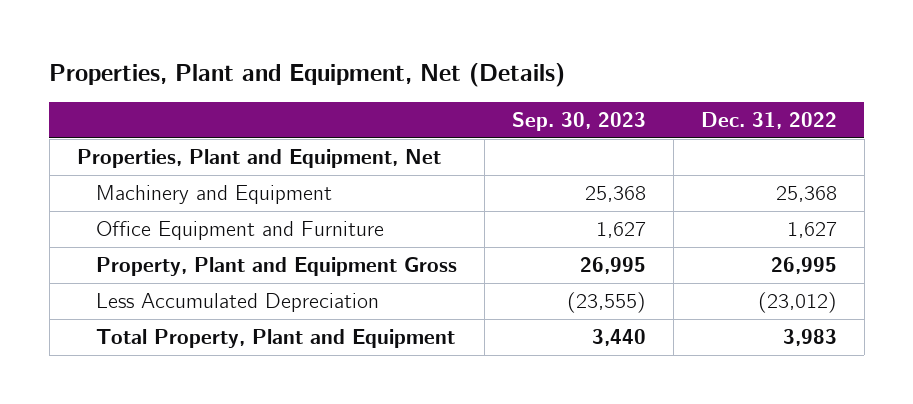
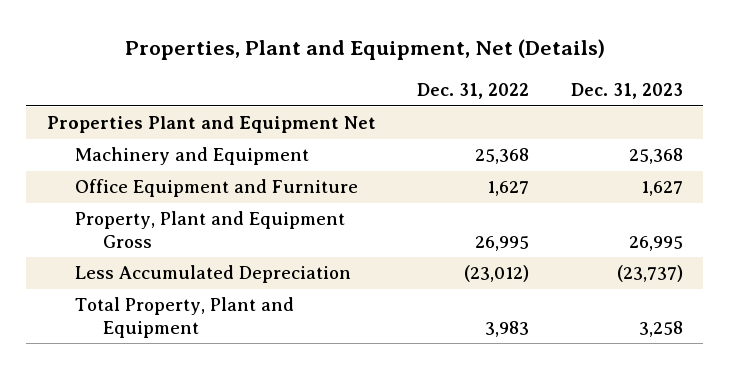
[511,112,646,132] Sep. 30, 2023 -> none
none -> [570,82,683,99] Dec. 31, 2023
[76,149,441,169] Properties, Plant and Equipment, Net -> [46,116,376,134] Properties Plant and Equipment Net

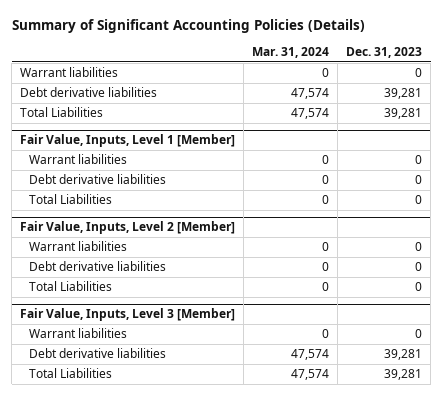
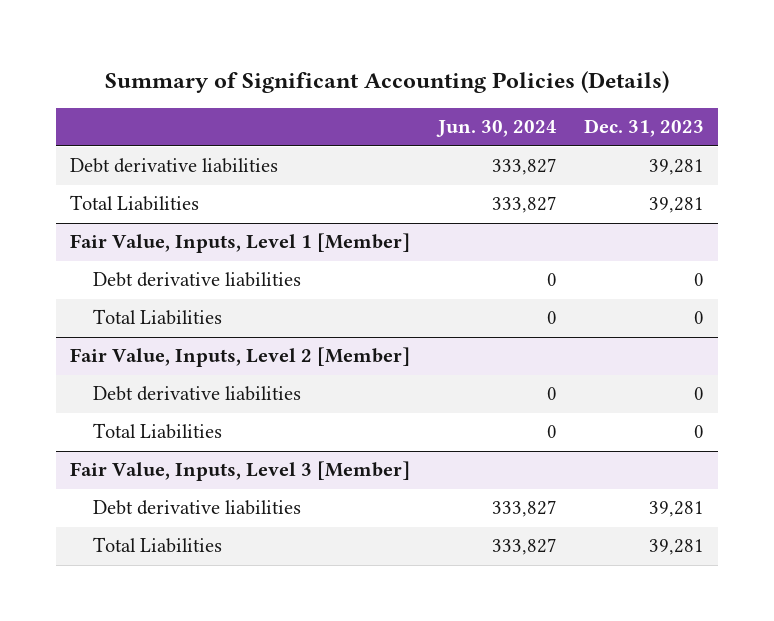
[252,47,330,59] Mar. 31, 2024 -> none
none -> [435,120,557,138] Jun. 30, 2024
[20,67,119,78] Warrant liabilities -> none
[29,154,128,165] Warrant liabilities -> none
[29,241,128,252] Warrant liabilities -> none
[29,328,128,339] Warrant liabilities -> none

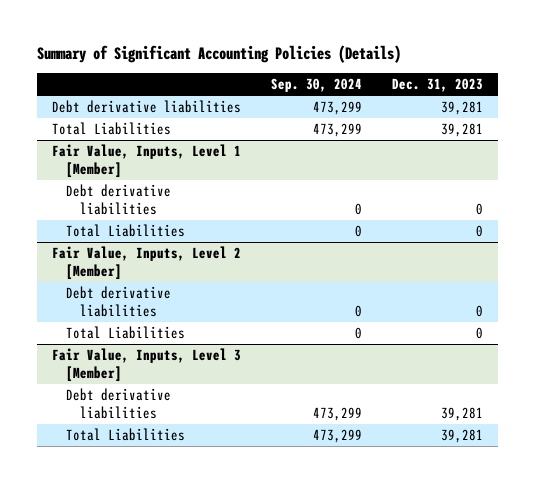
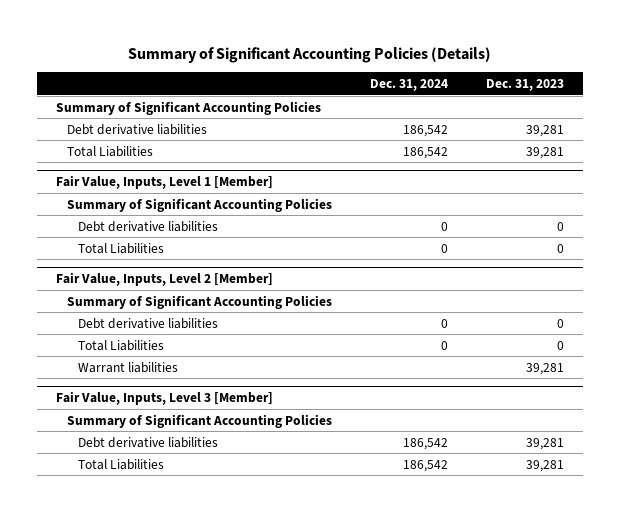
[270,78,362,93] Sep. 30, 2024 -> none
none -> [370,79,449,92] Dec. 31, 2024
none -> [56,100,322,115] Summary of Significant Accounting Policies
none -> [67,197,333,212] Summary of Significant Accounting Policies
none -> [67,294,333,309] Summary of Significant Accounting Policies
none -> [78,361,179,373] Warrant liabilities
none -> [67,413,333,428] Summary of Significant Accounting Policies

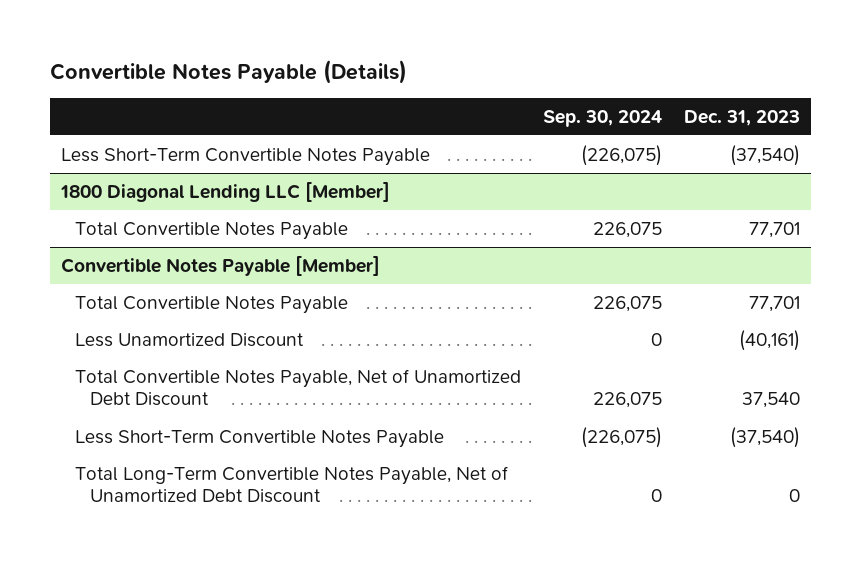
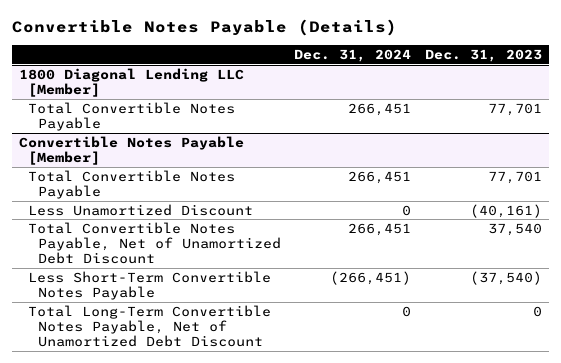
[542,109,662,127] Sep. 30, 2024 -> none
none -> [294,49,412,63] Dec. 31, 2024
[60,147,430,166] Less Short-Term Convertible Notes Payable -> none

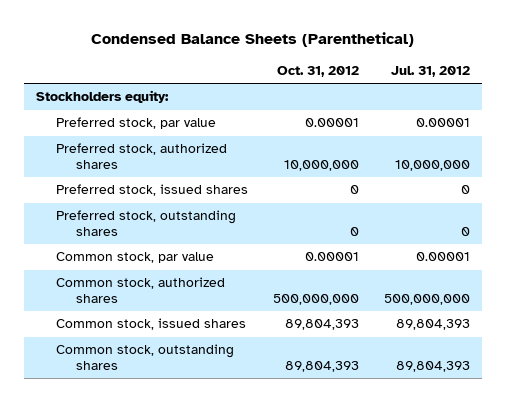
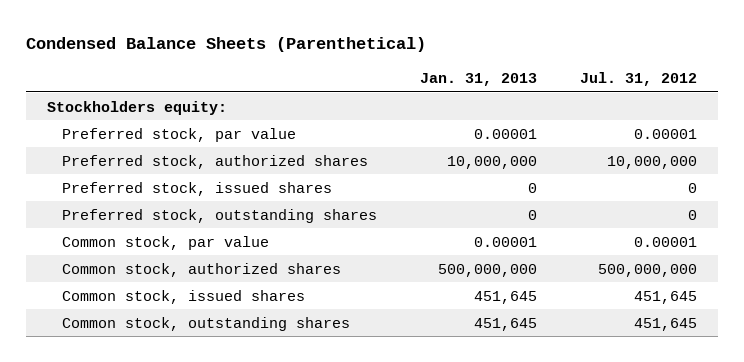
[276,65,359,77] Oct. 31, 2012 -> none
none -> [419,72,537,86] Jan. 31, 2013
[395,319,470,331] 89,804,393 -> [633,290,697,304] 451,645
[395,360,470,372] 89,804,393 -> [633,317,697,331] 451,645

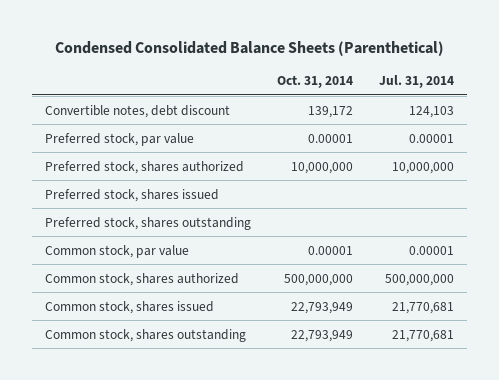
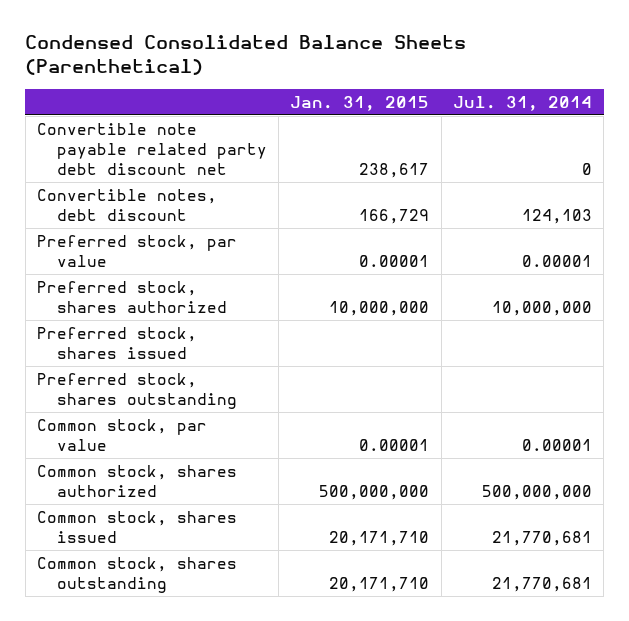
[277,75,354,89] Oct. 31, 2014 -> none
none -> [290,95,430,111] Jan. 31, 2015
none -> [36,122,267,175] Convertible note payable related party debt discount net

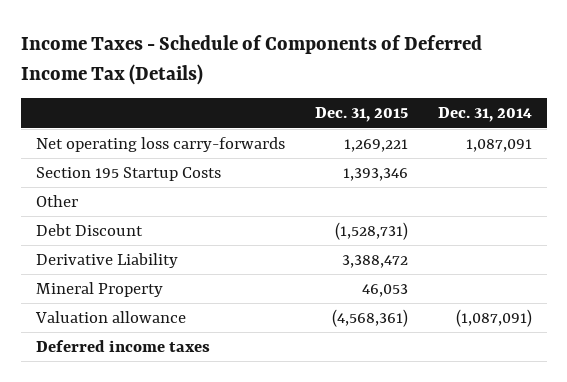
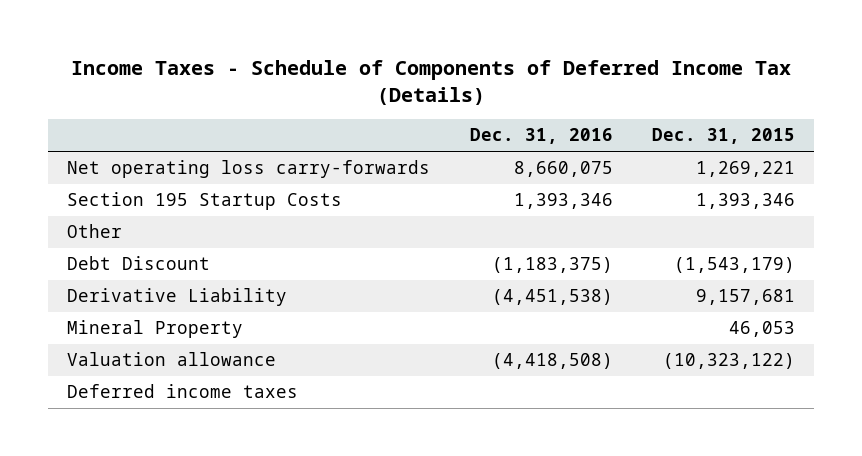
[437,107,532,123] Dec. 31, 2014 -> none
none -> [469,128,613,145] Dec. 31, 2016
[334,222,408,241] (1,528,731) -> [673,257,795,274] (1,543,179)
[341,255,408,269] 3,388,472 -> [695,289,795,306] 9,157,681
[331,309,408,328] (4,568,361) -> [662,353,795,370] (10,323,122)

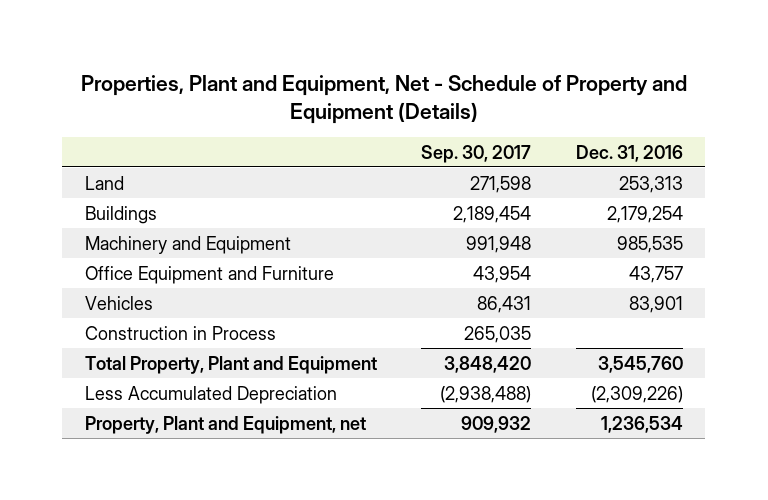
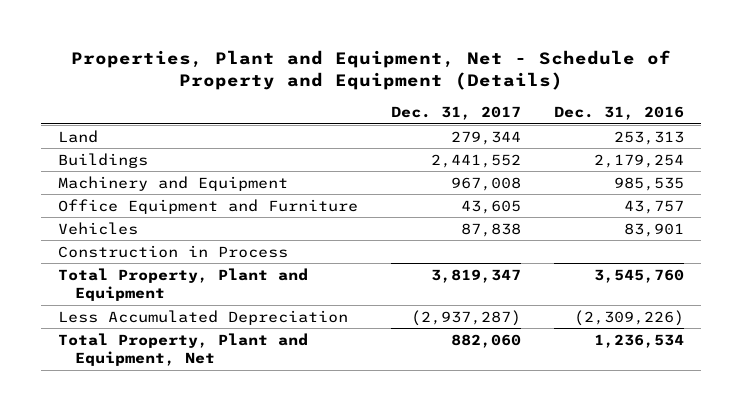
[421,144,532,163] Sep. 30, 2017 -> none
none -> [390,105,521,120] Dec. 31, 2017
[84,415,366,434] Property, Plant and Equipment, net -> [57,332,308,366] Total Property, Plant and Equipment, Net

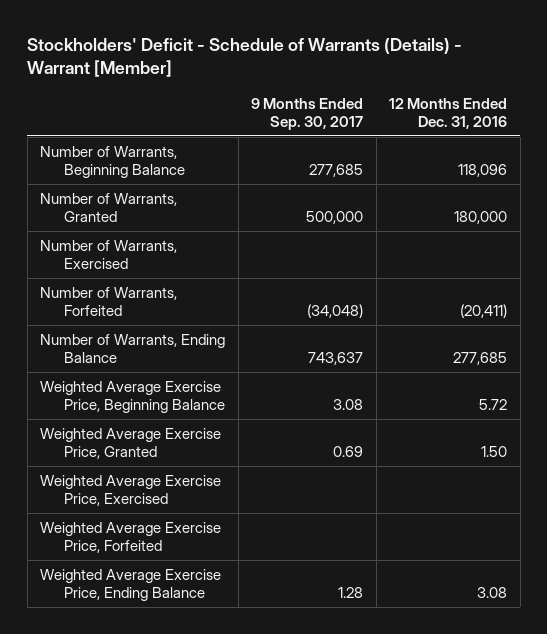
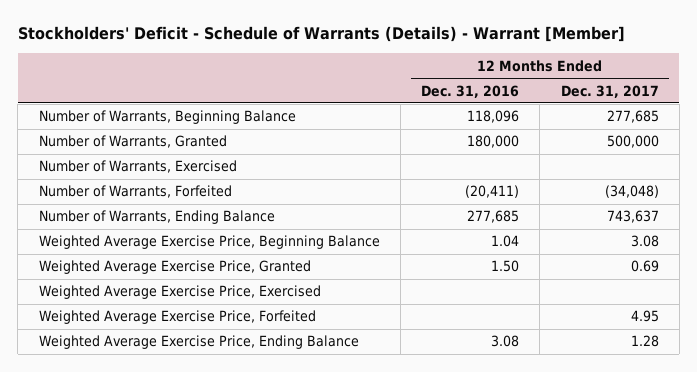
[251,97,364,131] 9 Months Ended Sep. 30, 2017 -> none
none -> [560,84,659,98] Dec. 31, 2017
[479,399,508,411] 5.72 -> [491,235,520,248] 1.04

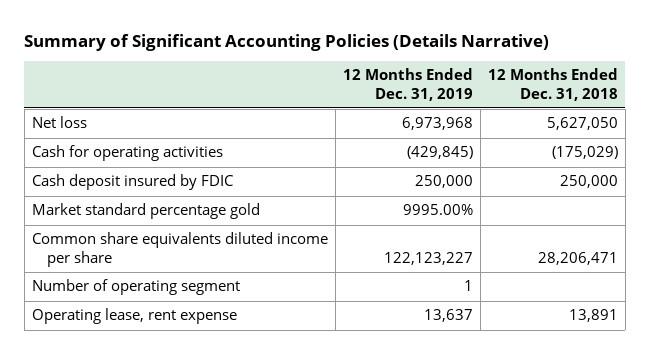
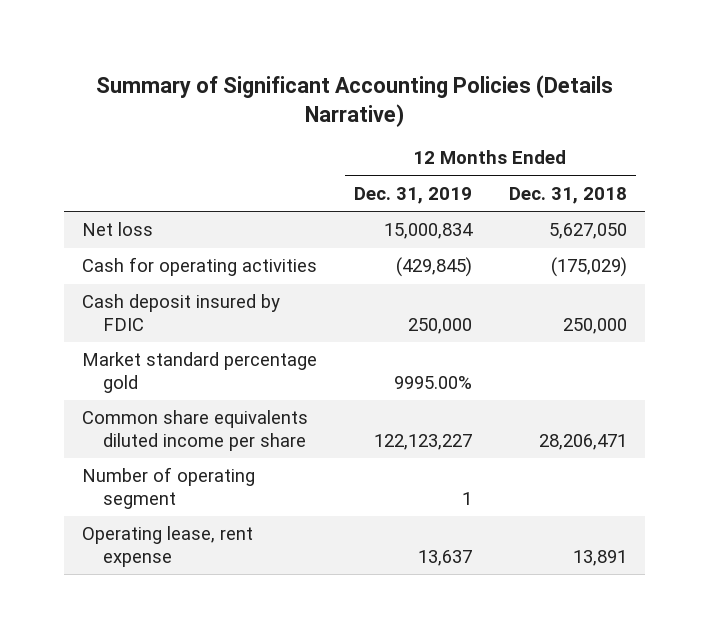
[401,117,473,131] 6,973,968 -> [384,223,474,240] 15,000,834

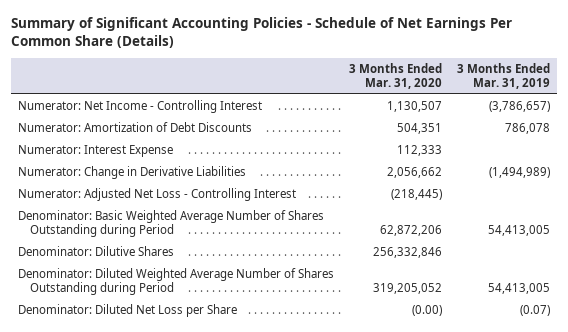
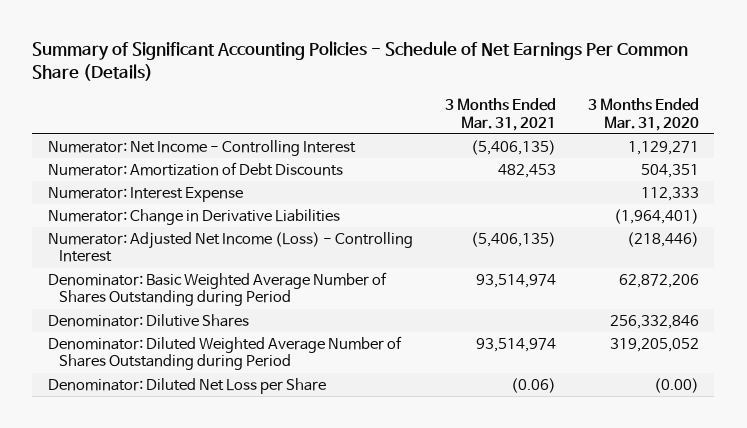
[456,63,550,89] 3 Months Ended Mar. 31, 2019 -> none
none -> [444,97,556,131] 3 Months Ended Mar. 31, 2021
[386,101,442,113] 1,130,507 -> [627,140,699,155] 1,129,271
[386,167,442,179] 2,056,662 -> [613,208,699,224] (1,964,401)
[17,188,296,202] Numerator: Adjusted Net Loss - Controlling Interest -> [48,231,414,263] Numerator: Adjusted Net Income (Loss) - Controlling Interest
[390,189,442,201] (218,445) -> [626,231,699,247] (218,446)

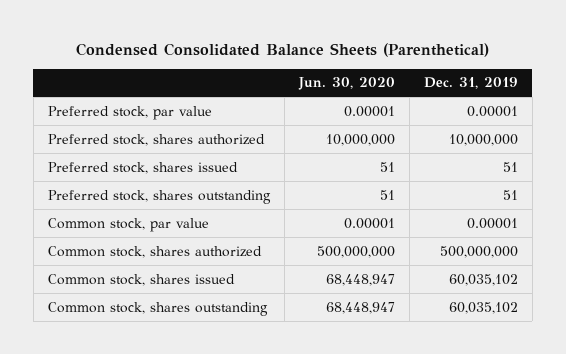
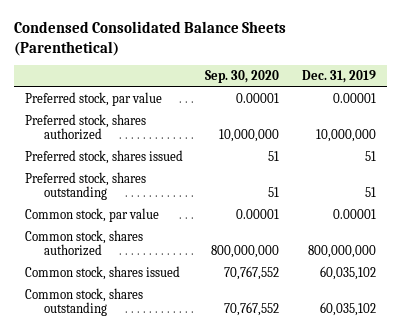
[297,77,395,91] Jun. 30, 2020 -> none
none -> [205,70,280,84] Sep. 30, 2020
[439,245,518,258] 500,000,000 -> [307,245,376,259] 800,000,000

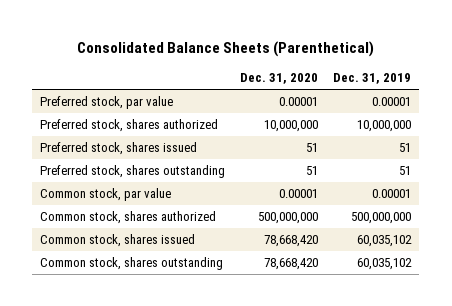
[13,21,286,56] Condensed Consolidated Balance Sheets (Parenthetical) -> [76,40,374,57] Consolidated Balance Sheets (Parenthetical)
[205,70,280,84] Sep. 30, 2020 -> none
none -> [240,73,319,85] Dec. 31, 2020
[307,245,376,259] 800,000,000 -> [351,212,412,225] 500,000,000

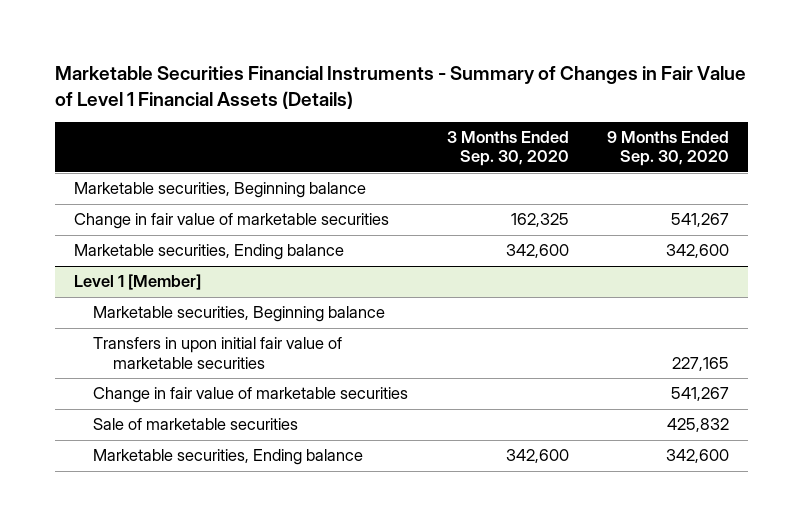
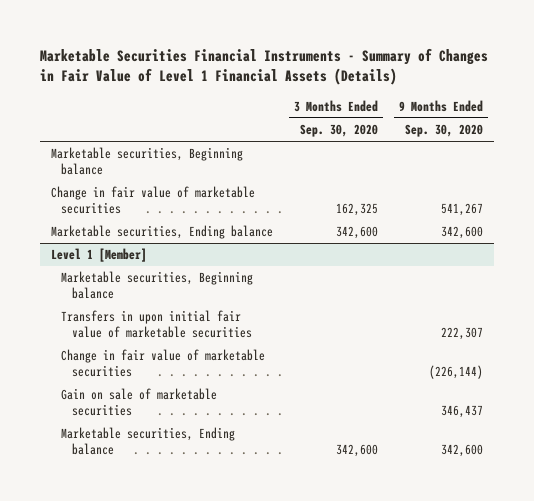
[671,356,729,371] 227,165 -> [441,327,484,341] 222,307
[670,387,729,402] 541,267 -> [429,365,484,380] (226,144)
[93,418,299,431] Sale of marketable securities -> [61,388,218,417] Gain on sale of marketable securities
[666,418,729,433] 425,832 -> [441,405,484,419] 346,437

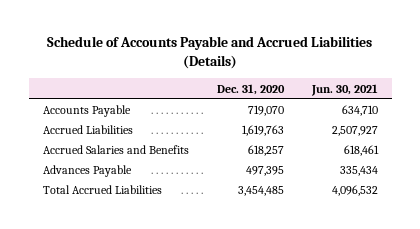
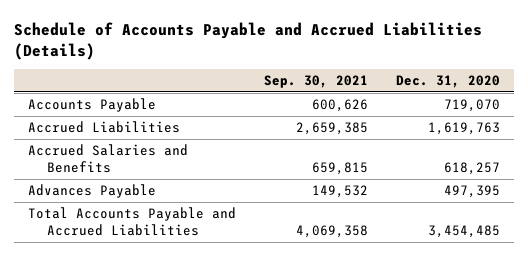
[310,83,378,96] Jun. 30, 2021 -> none
none -> [264,75,369,89] Sep. 30, 2021
[42,185,162,195] Total Accrued Liabilities -> [28,207,237,237] Total Accounts Payable and Accrued Liabilities

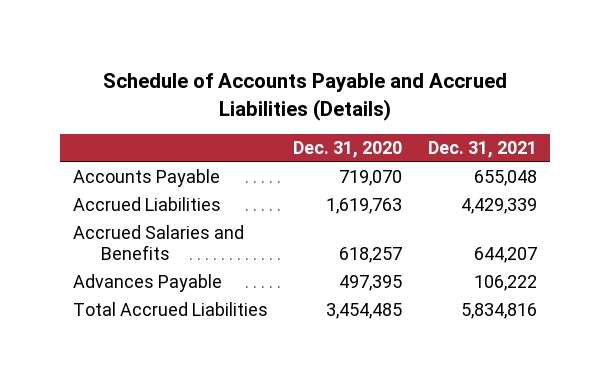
[264,75,369,89] Sep. 30, 2021 -> none
none -> [427,141,537,159] Dec. 31, 2021
[28,207,237,237] Total Accounts Payable and Accrued Liabilities -> [73,302,269,317] Total Accrued Liabilities

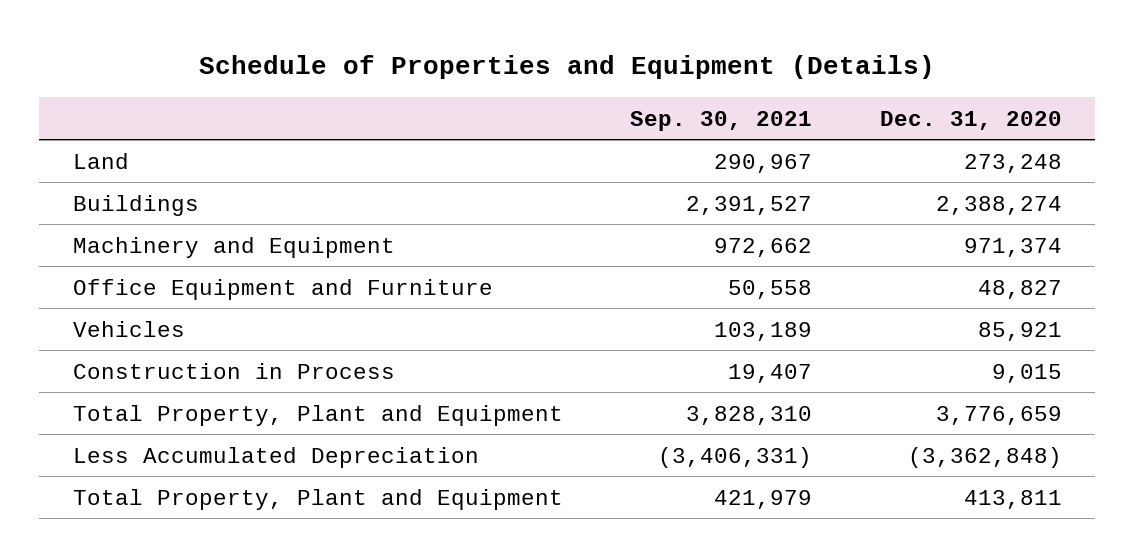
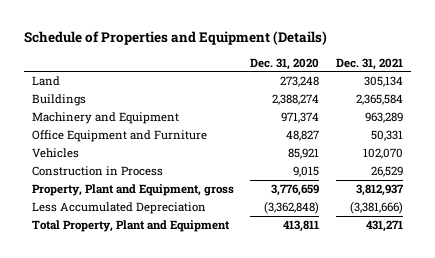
[630,110,813,131] Sep. 30, 2021 -> none
none -> [335,57,403,70] Dec. 31, 2021
[73,404,564,426] Total Property, Plant and Equipment -> [31,184,234,197] Property, Plant and Equipment, gross

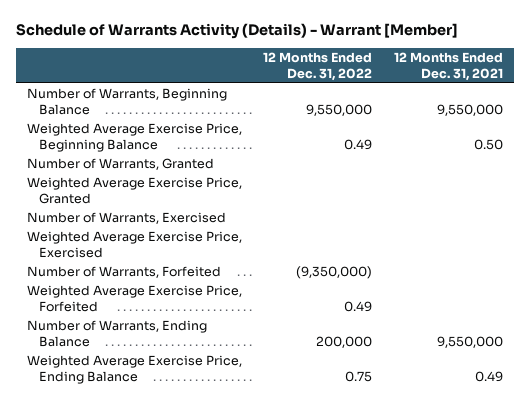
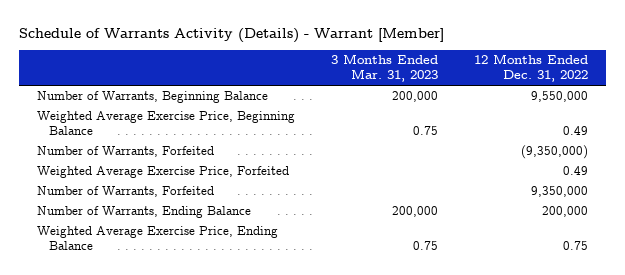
[394,52,504,81] 12 Months Ended Dec. 31, 2021 -> none
none -> [330,54,438,83] 3 Months Ended Mar. 31, 2023
[26,158,214,171] Number of Warrants, Granted -> none
[26,177,242,204] Weighted Average Exercise Price, Granted -> none
[26,212,226,225] Number of Warrants, Exercised -> none
[26,231,242,258] Weighted Average Exercise Price, Exercised -> none
none -> [36,186,214,198] Number of Warrants, Forfeited

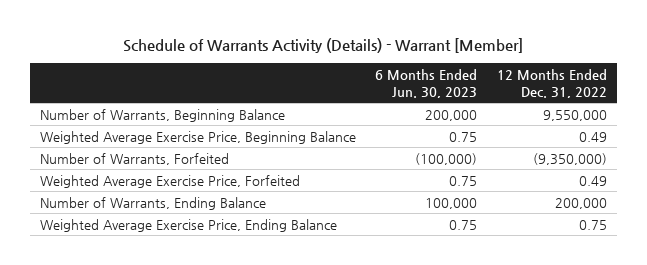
[330,54,438,83] 3 Months Ended Mar. 31, 2023 -> none
none -> [375,68,478,98] 6 Months Ended Jun. 30, 2023
[36,186,214,198] Number of Warrants, Forfeited -> none

